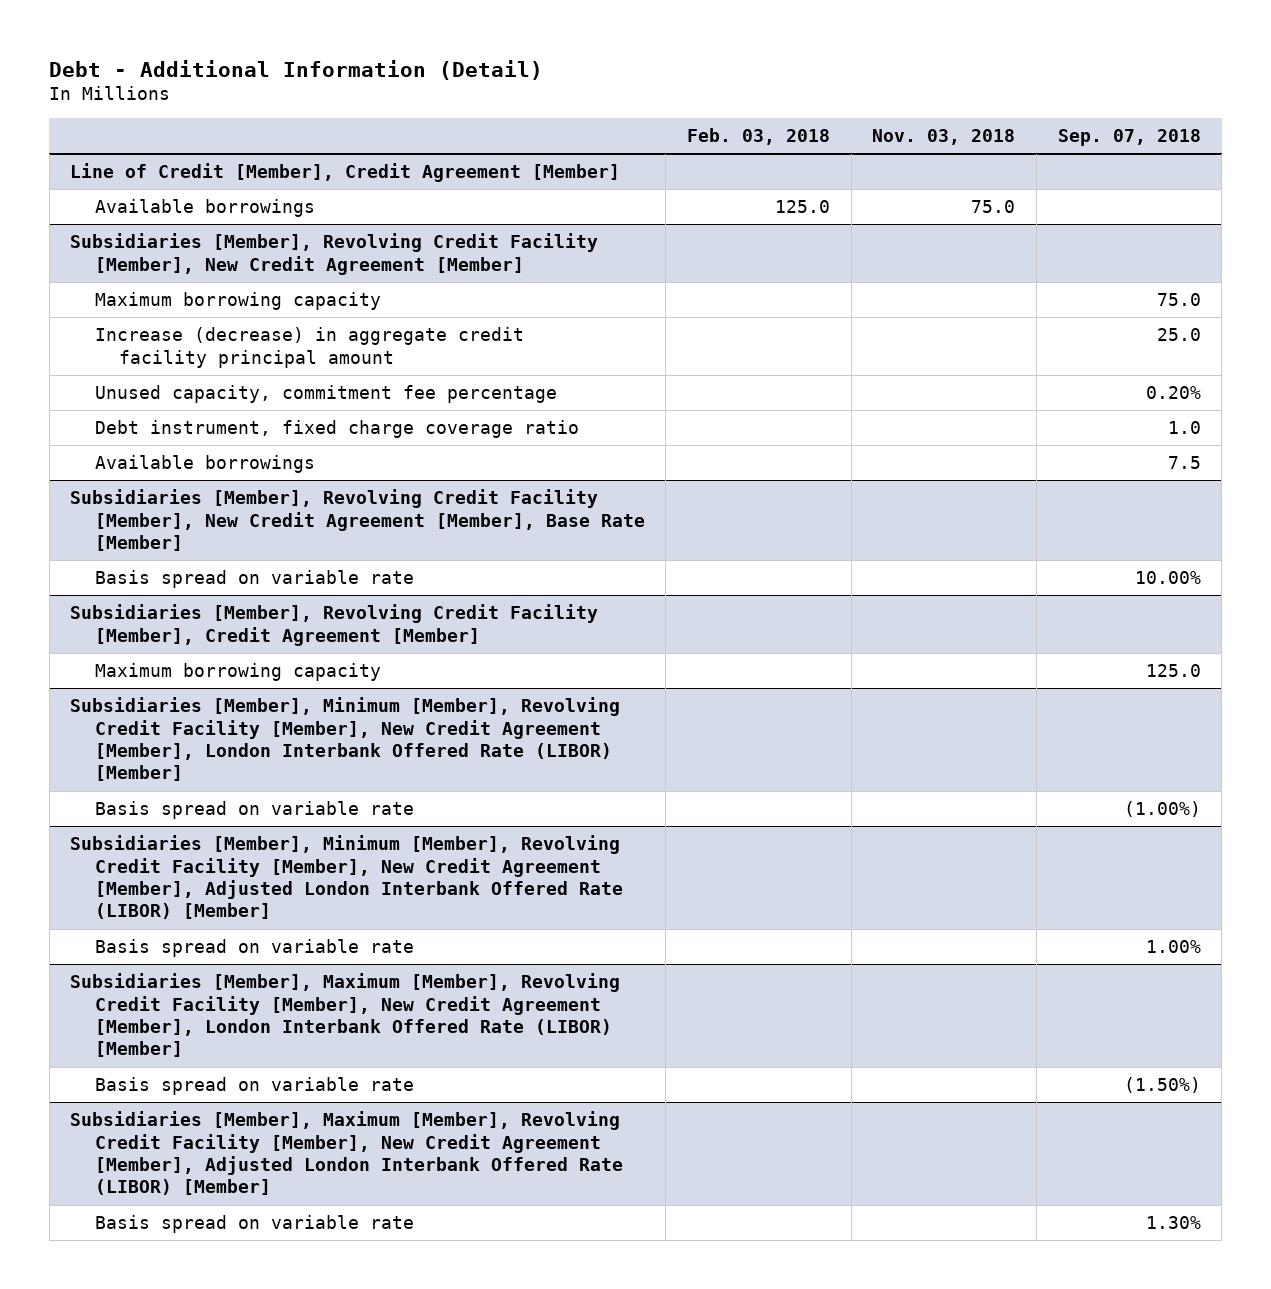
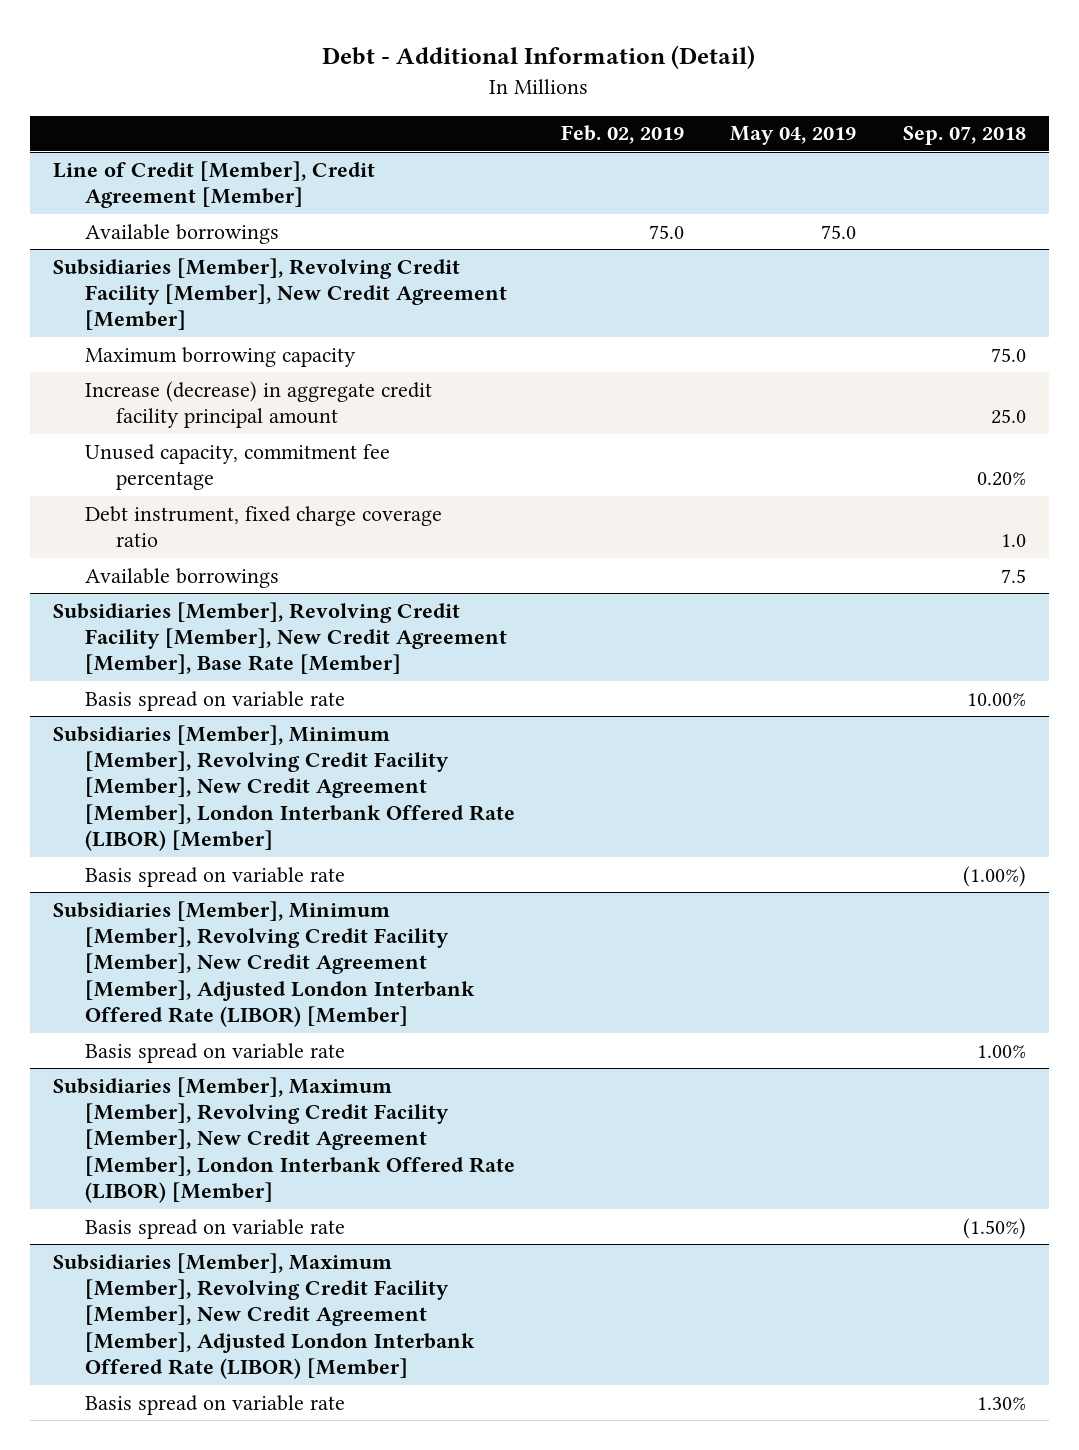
[686,128,830,146] Feb. 03, 2018 -> none
[872,129,1016,146] Nov. 03, 2018 -> none
none -> [561,125,685,145] Feb. 02, 2019
none -> [730,126,857,146] May 04, 2019
[70,604,599,646] Subsidiaries [Member], Revolving Credit Facility [Member], Credit Agreement [Member] -> none
[94,663,381,682] Maximum borrowing capacity -> none

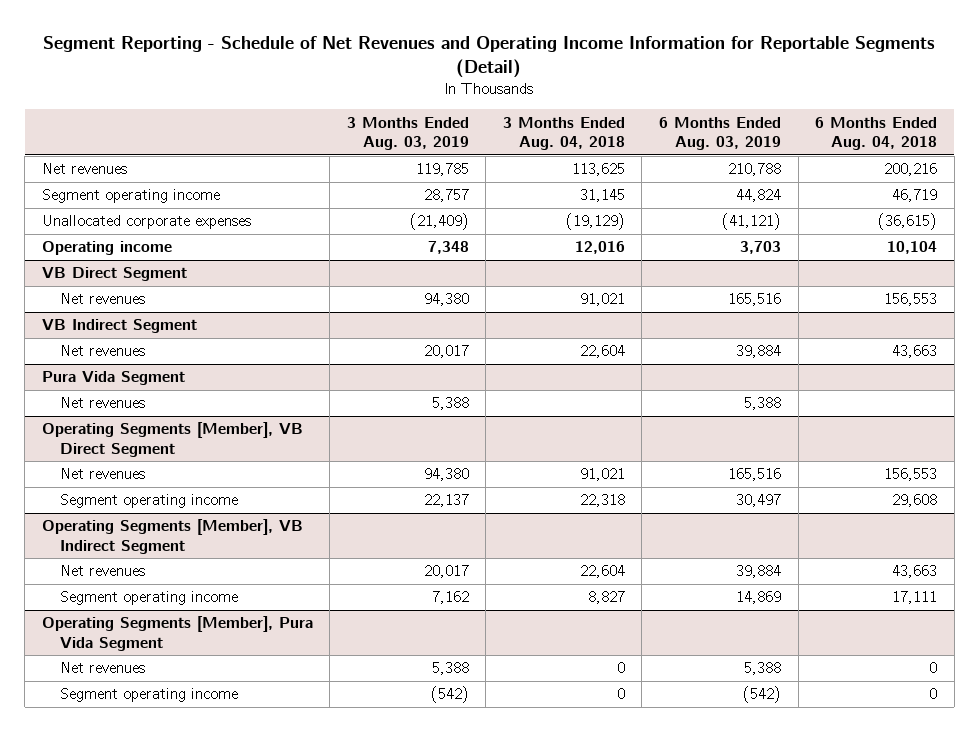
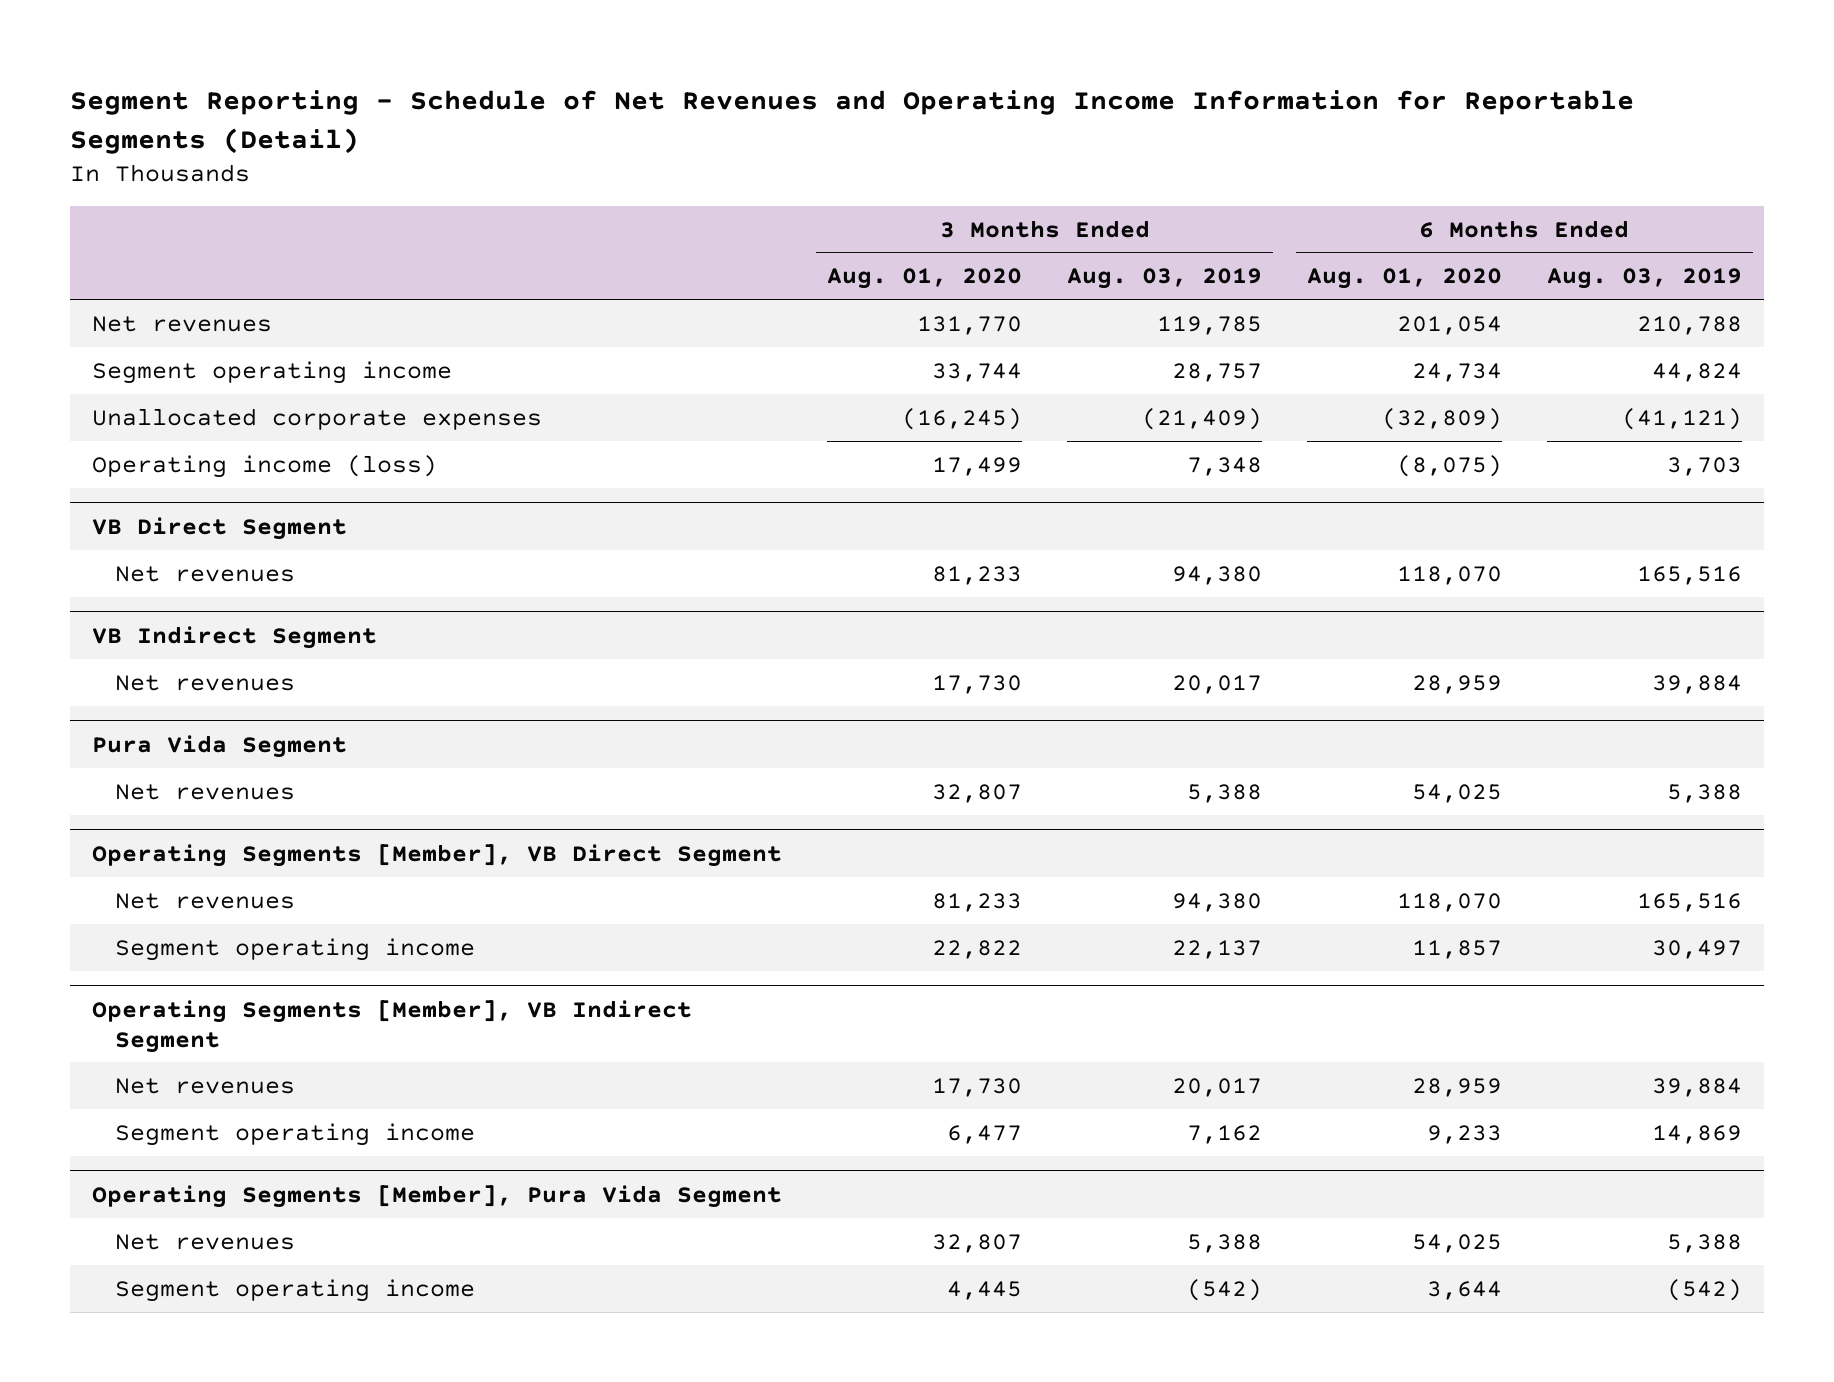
[502,116,625,151] 3 Months Ended Aug. 04, 2018 -> none
[815,116,938,151] 6 Months Ended Aug. 04, 2018 -> none
none -> [827,268,1023,290] Aug. 01, 2020
none -> [1306,268,1502,290] Aug. 01, 2020
[41,241,172,256] Operating income -> [92,454,438,478] Operating income (loss)

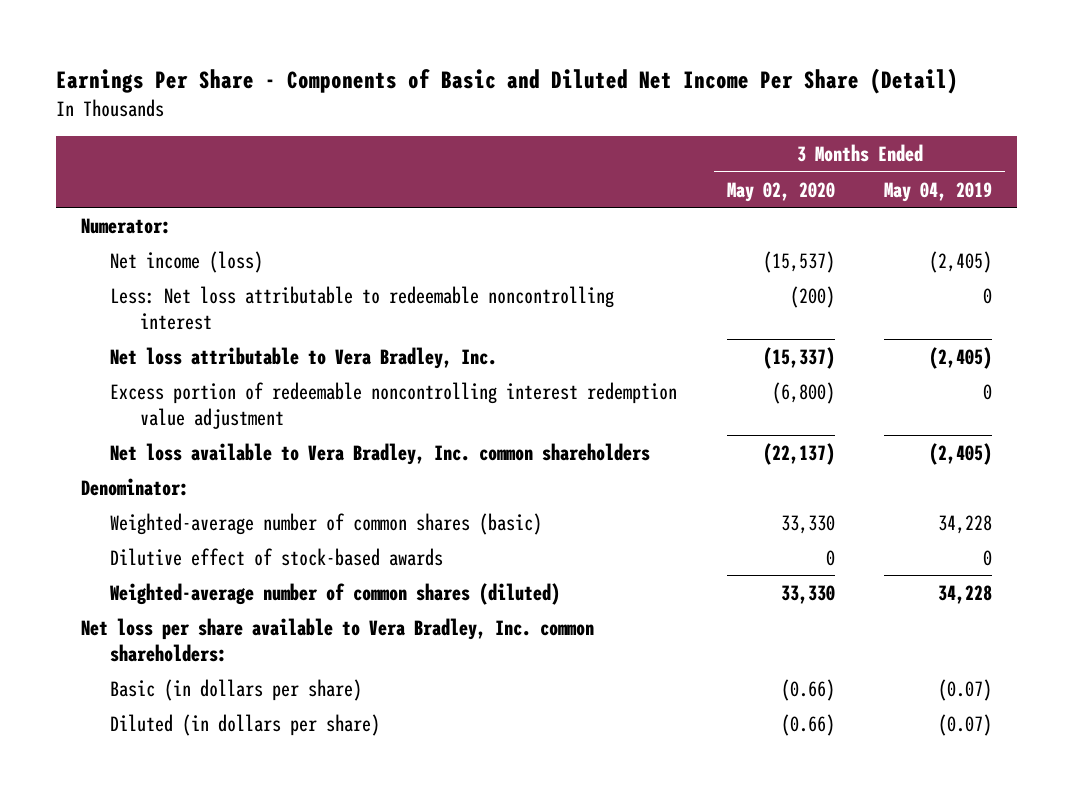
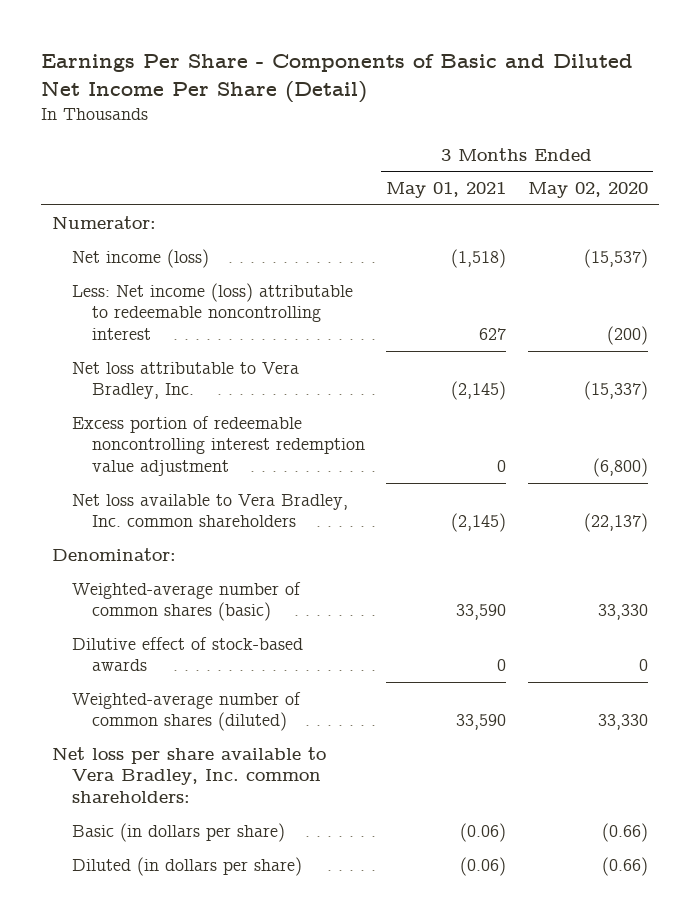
[884,181,993,202] May 04, 2019 -> none
none -> [386,182,507,199] May 01, 2021
[110,285,615,331] Less: Net loss attributable to redeemable noncontrolling interest -> [71,282,353,340] Less: Net income (loss) attributable to redeemable noncontrolling interest

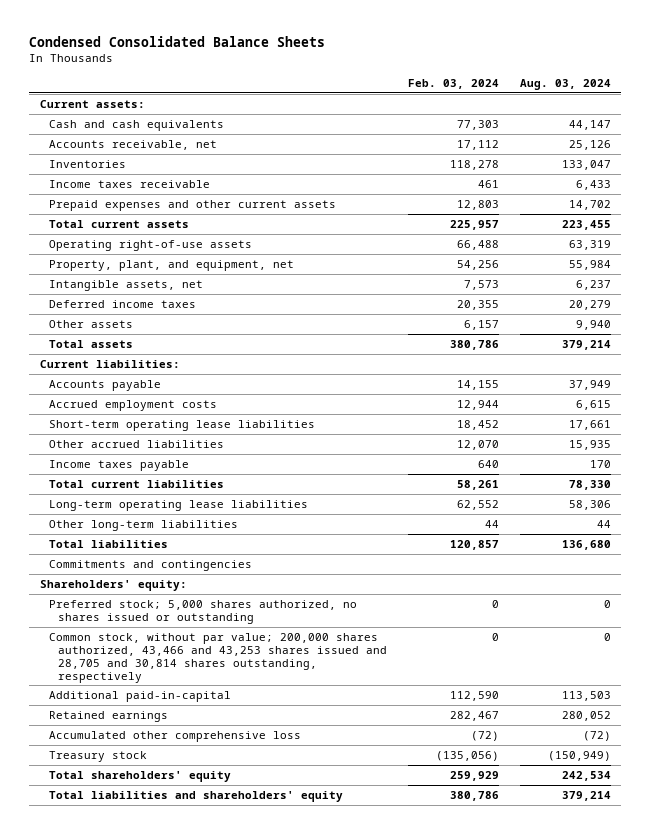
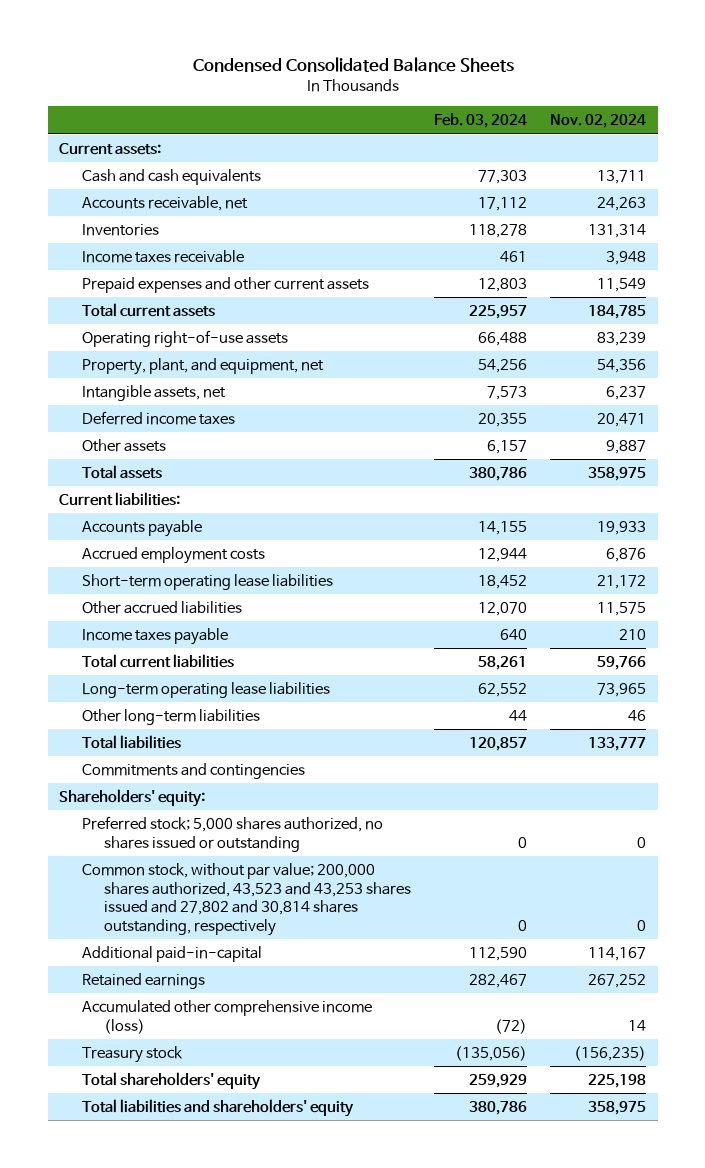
[519,78,611,90] Aug. 03, 2024 -> none
none -> [550,114,647,129] Nov. 02, 2024
[48,632,387,683] Common stock, without par value; 200,000 shares authorized, 43,466 and 43,253 shares issued and 28,705 and 30,814 shares outstanding, respectively -> [81,863,411,936] Common stock, without par value; 200,000 shares authorized, 43,523 and 43,253 shares issued and 27,802 and 30,814 shares outstanding, respectively
[48,730,301,742] Accumulated other comprehensive loss -> [81,1000,372,1034] Accumulated other comprehensive income (loss)

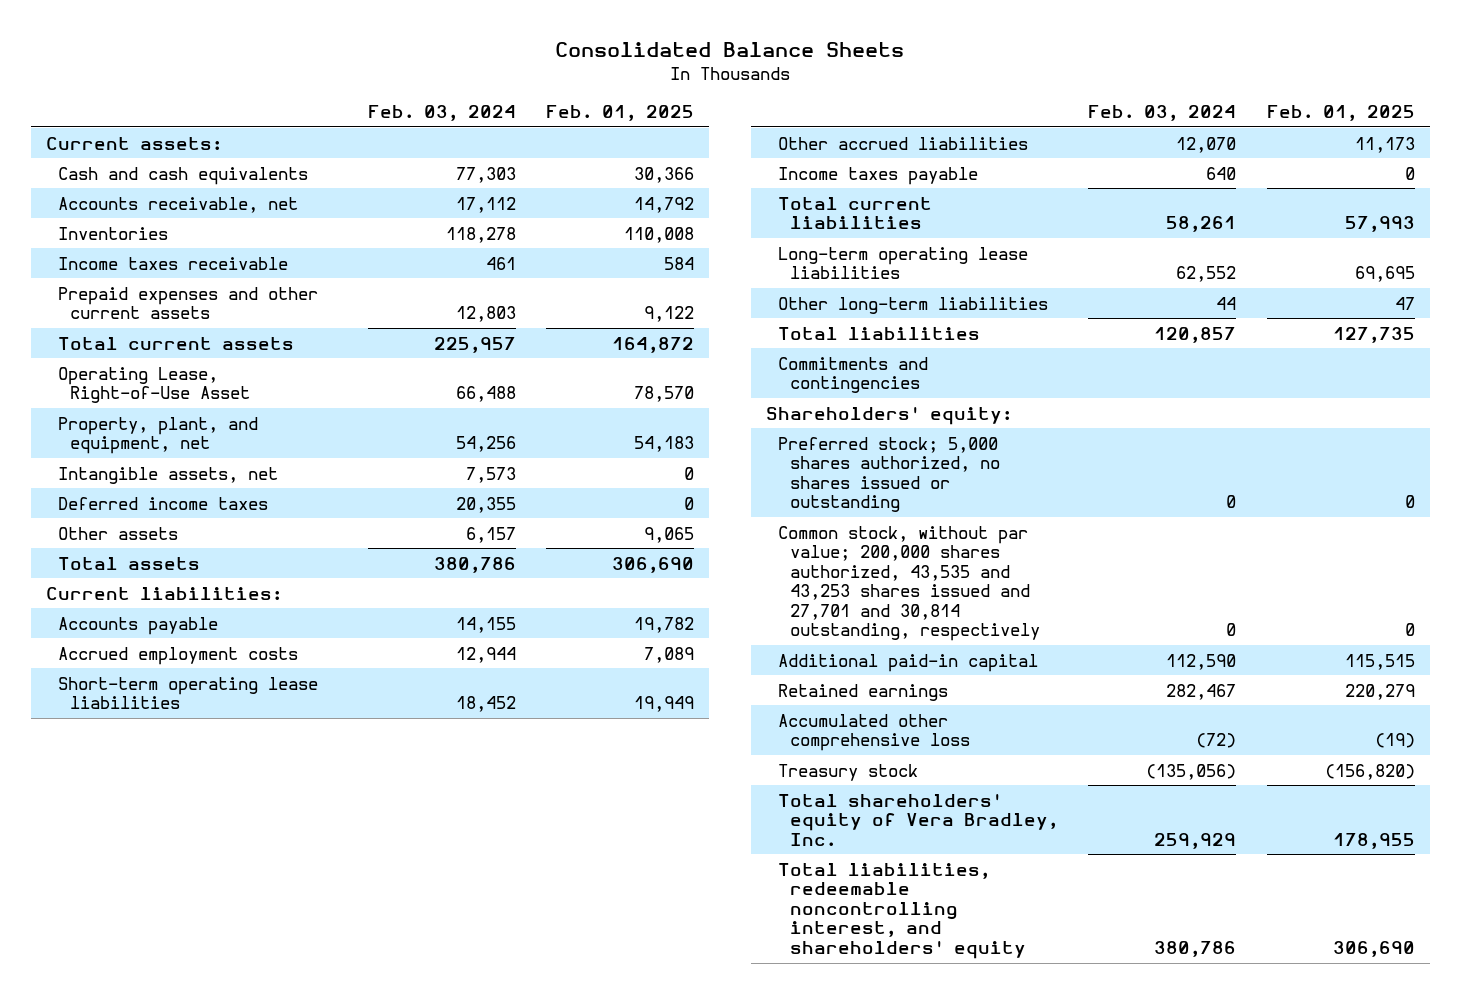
[192,57,514,73] Condensed Consolidated Balance Sheets -> [555,41,905,57] Consolidated Balance Sheets
[550,114,647,129] Nov. 02, 2024 -> none
none -> [546,104,695,121] Feb. 01, 2025
[81,330,288,348] Operating right-of-use assets -> [57,366,250,404] Operating Lease, Right-of-Use Asset
[81,863,411,936] Common stock, without par value; 200,000 shares authorized, 43,523 and 43,253 shares issued and 27,802 and 30,814 shares outstanding, respectively -> [778,525,1041,642] Common stock, without par value; 200,000 shares authorized, 43,535 and 43,253 shares issued and 27,701 and 30,814 outstanding, respectively
[81,946,262,963] Additional paid-in-capital -> [778,653,1039,672] Additional paid-in capital
[81,1000,372,1034] Accumulated other comprehensive income (loss) -> [778,713,971,752] Accumulated other comprehensive loss
[81,1072,261,1091] Total shareholders' equity -> [778,793,1059,846] Total shareholders' equity of Vera Bradley, Inc.
[81,1099,354,1118] Total liabilities and shareholders' equity -> [778,862,1027,959] Total liabilities, redeemable noncontrolling interest, and shareholders' equity

